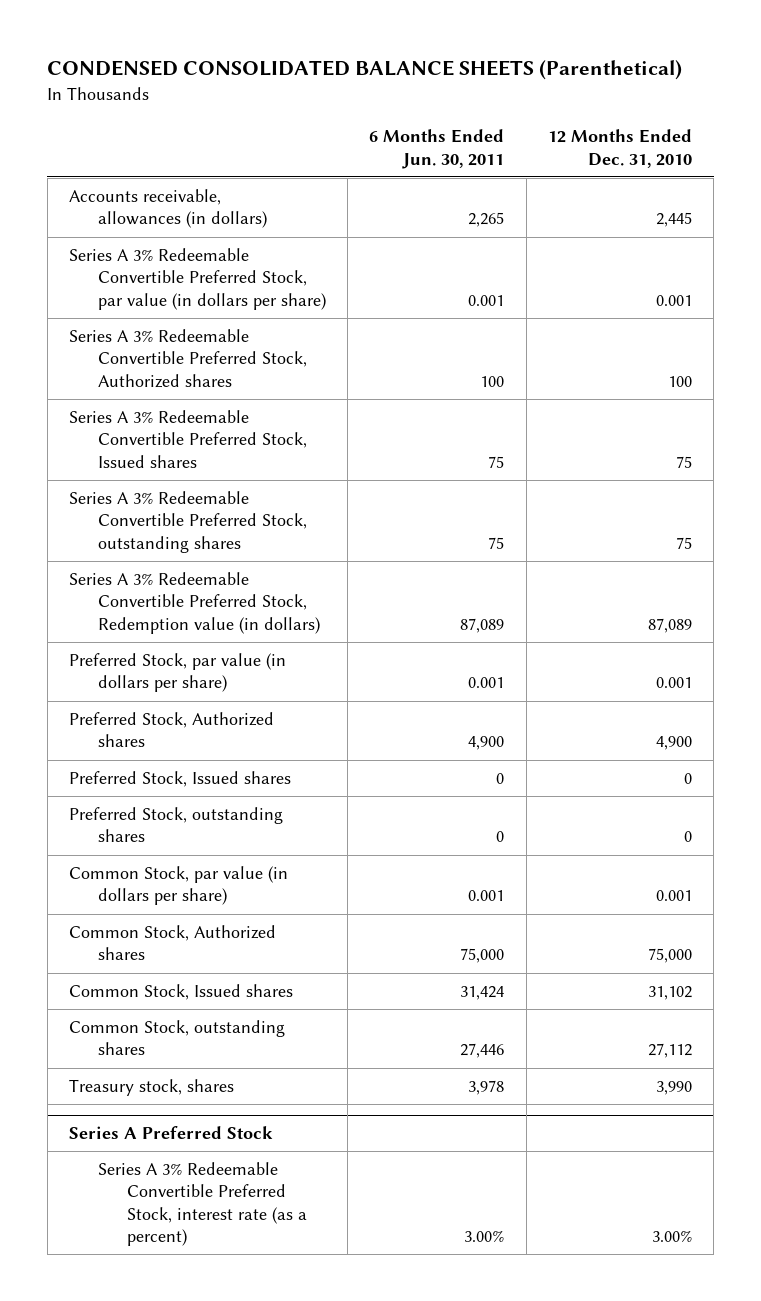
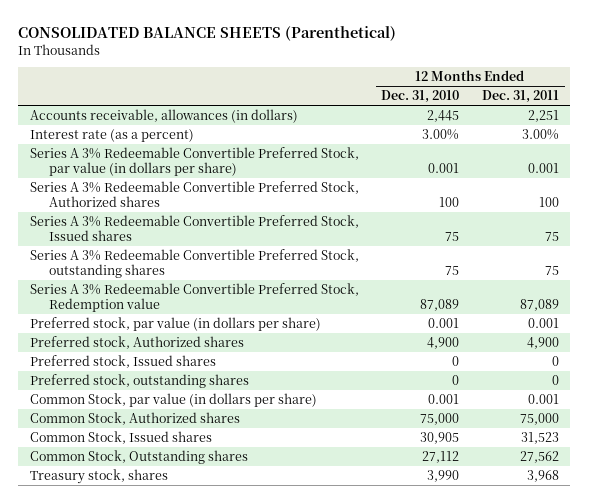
[47,60,683,81] CONDENSED CONSOLIDATED BALANCE SHEETS (Parenthetical) -> [18,25,397,41] CONSOLIDATED BALANCE SHEETS (Parenthetical)
[369,129,505,169] 6 Months Ended Jun. 30, 2011 -> none
none -> [482,90,560,104] Dec. 31, 2011
none -> [29,129,194,143] Interest rate (as a percent)
[68,571,320,634] Series A 3% Redeemable Convertible Preferred Stock, Redemption value (in dollars) -> [29,283,359,312] Series A 3% Redeemable Convertible Preferred Stock, Redemption value
[68,652,286,693] Preferred Stock, par value (in dollars per share) -> [29,317,321,332] Preferred stock, par value (in dollars per share)
[68,711,274,748] Preferred Stock, Authorized shares -> [29,336,244,350] Preferred stock, Authorized shares
[68,770,291,787] Preferred Stock, Issued shares -> [29,355,216,369] Preferred stock, Issued shares
[68,806,283,843] Preferred Stock, outstanding shares -> [29,374,249,389] Preferred stock, outstanding shares
[648,985,693,1000] 31,102 -> [420,432,460,445] 30,905
[68,1019,285,1056] Common Stock, outstanding shares -> [29,450,248,465] Common Stock, Outstanding shares
[68,1126,273,1140] Series A Preferred Stock -> none
[97,1161,307,1247] Series A 3% Redeemable Convertible Preferred Stock, interest rate (as a percent) -> none

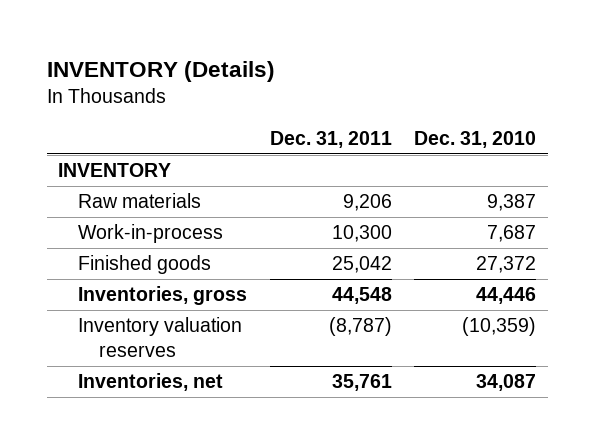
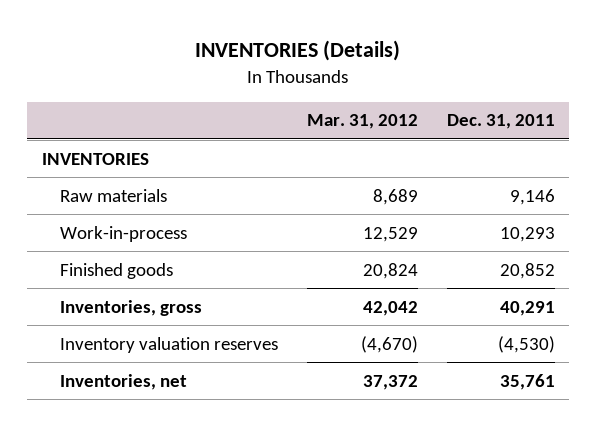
[46,60,275,82] INVENTORY (Details) -> [195,40,401,62] INVENTORIES (Details)
[414,130,537,148] Dec. 31, 2010 -> none
none -> [307,114,419,130] Mar. 31, 2012
[58,163,172,178] INVENTORY -> [41,152,149,165] INVENTORIES
[342,194,392,212] 9,206 -> [509,188,555,205] 9,146
[331,225,392,243] 10,300 -> [499,226,555,242] 10,293
[331,256,392,274] 25,042 -> [499,262,555,279] 20,852
[331,287,392,305] 44,548 -> [499,300,555,316] 40,291
[328,317,392,337] (8,787) -> [497,335,555,353] (4,530)

